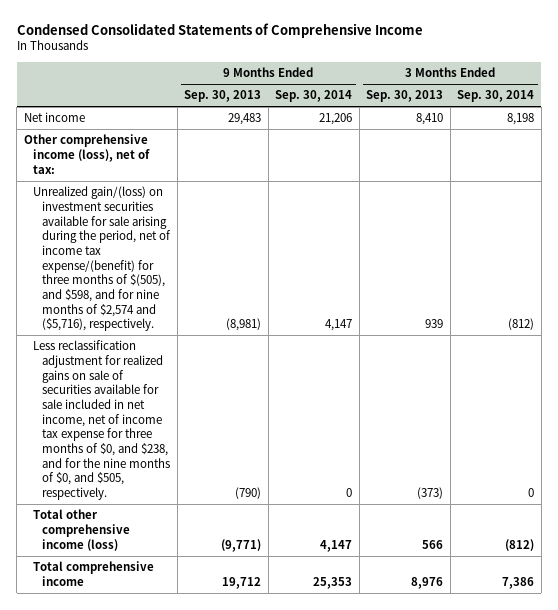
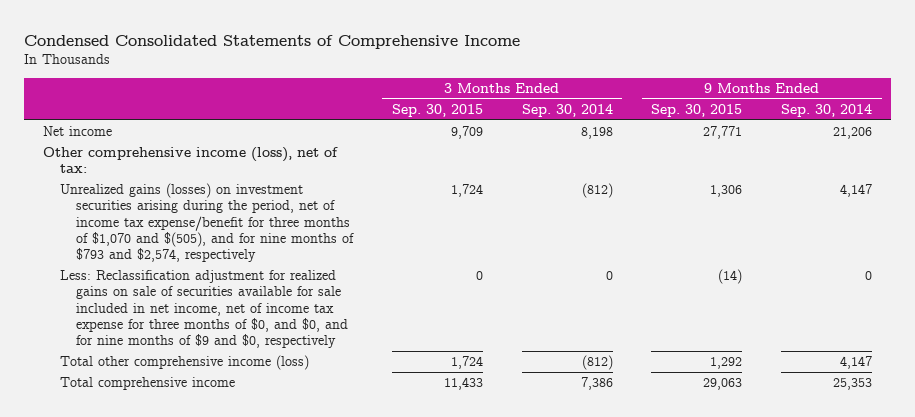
[184,90,262,103] Sep. 30, 2013 -> none
[366,90,444,103] Sep. 30, 2013 -> none
none -> [391,104,483,118] Sep. 30, 2015
none -> [651,104,743,118] Sep. 30, 2015
[33,186,172,332] Unrealized gain/(loss) on investment securities available for sale arising during the period, net of income tax expense/(benefit) for three months of $(505), and $598, and for nine months of $2,574 and ($5,716), respectively. -> [59,183,355,263] Unrealized gains (losses) on investment securities arising during the period, net of income tax expense/benefit for three months of $1,070 and $(505), and for nine months of $793 and $2,574, respectively
[33,340,171,500] Less reclassification adjustment for realized gains on sale of securities available for sale included in net income, net of income tax expense for three months of $0, and $238, and for the nine months of $0, and $505, respectively. -> [59,270,349,349] Less: Reclassification adjustment for realized gains on sale of securities available for sale included in net income, net of income tax expense for three months of $0, and $0, and for nine months of $9 and $0, respectively

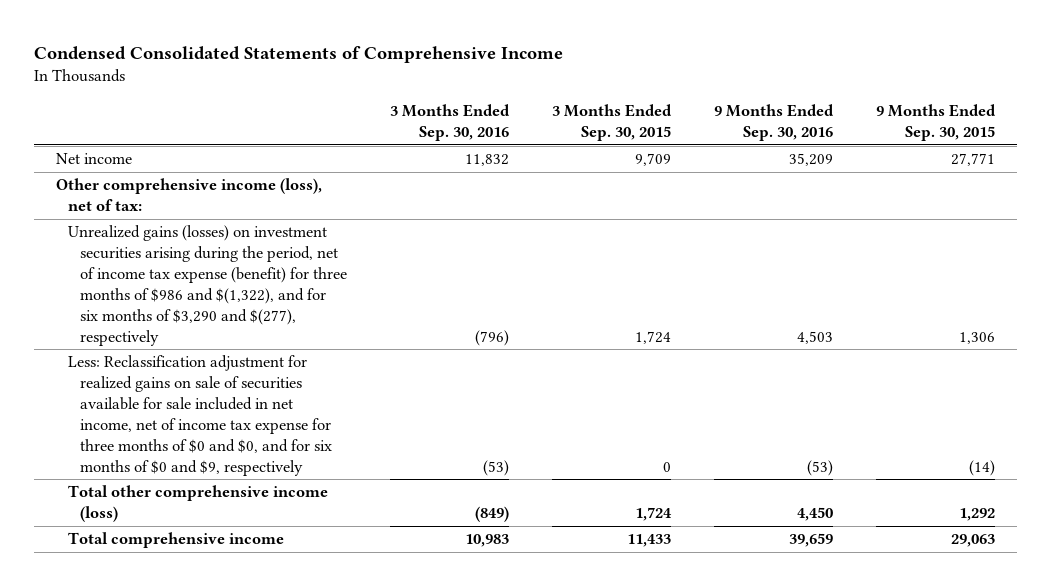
[521,104,613,118] Sep. 30, 2014 -> none
[780,104,872,118] Sep. 30, 2014 -> none
none -> [389,104,510,141] 3 Months Ended Sep. 30, 2016
none -> [714,104,835,141] 9 Months Ended Sep. 30, 2016
[59,183,355,263] Unrealized gains (losses) on investment securities arising during the period, net of income tax expense/benefit for three months of $1,070 and $(505), and for nine months of $793 and $2,574, respectively -> [67,225,347,346] Unrealized gains (losses) on investment securities arising during the period, net of income tax expense (benefit) for three months of $986 and $(1,322), and for six months of $3,290 and $(277), respectively
[59,270,349,349] Less: Reclassification adjustment for realized gains on sale of securities available for sale included in net income, net of income tax expense for three months of $0, and $0, and for nine months of $9 and $0, respectively -> [67,355,332,476] Less: Reclassification adjustment for realized gains on sale of securities available for sale included in net income, net of income tax expense for three months of $0 and $0, and for six months of $0 and $9, respectively

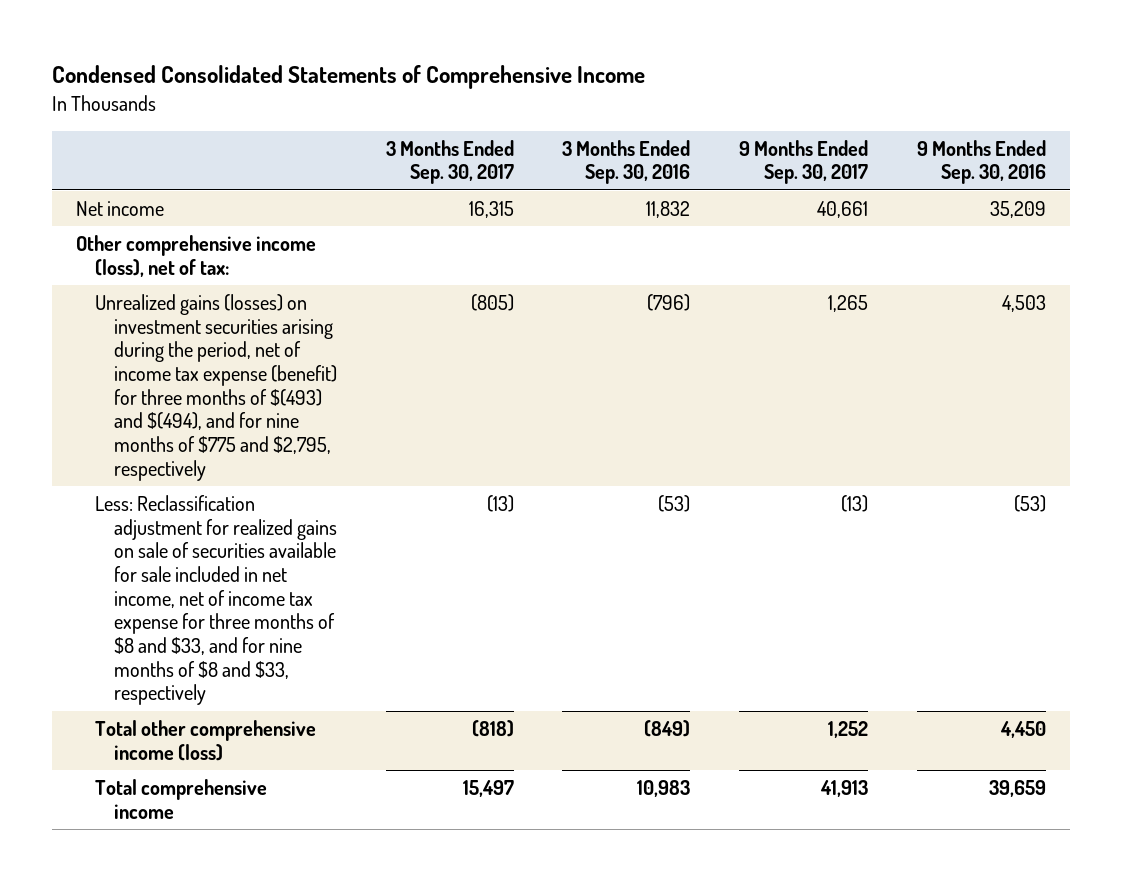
[552,104,673,141] 3 Months Ended Sep. 30, 2015 -> none
[876,104,997,141] 9 Months Ended Sep. 30, 2015 -> none
none -> [385,139,514,185] 3 Months Ended Sep. 30, 2017
none -> [739,139,869,185] 9 Months Ended Sep. 30, 2017
[67,225,347,346] Unrealized gains (losses) on investment securities arising during the period, net of income tax expense (benefit) for three months of $986 and $(1,322), and for six months of $3,290 and $(277), respectively -> [95,293,338,481] Unrealized gains (losses) on investment securities arising during the period, net of income tax expense (benefit) for three months of $(493) and $(494), and for nine months of $775 and $2,795, respectively
[67,355,332,476] Less: Reclassification adjustment for realized gains on sale of securities available for sale included in net income, net of income tax expense for three months of $0 and $0, and for six months of $0 and $9, respectively -> [95,494,338,706] Less: Reclassification adjustment for realized gains on sale of securities available for sale included in net income, net of income tax expense for three months of $8 and $33, and for nine months of $8 and $33, respectively

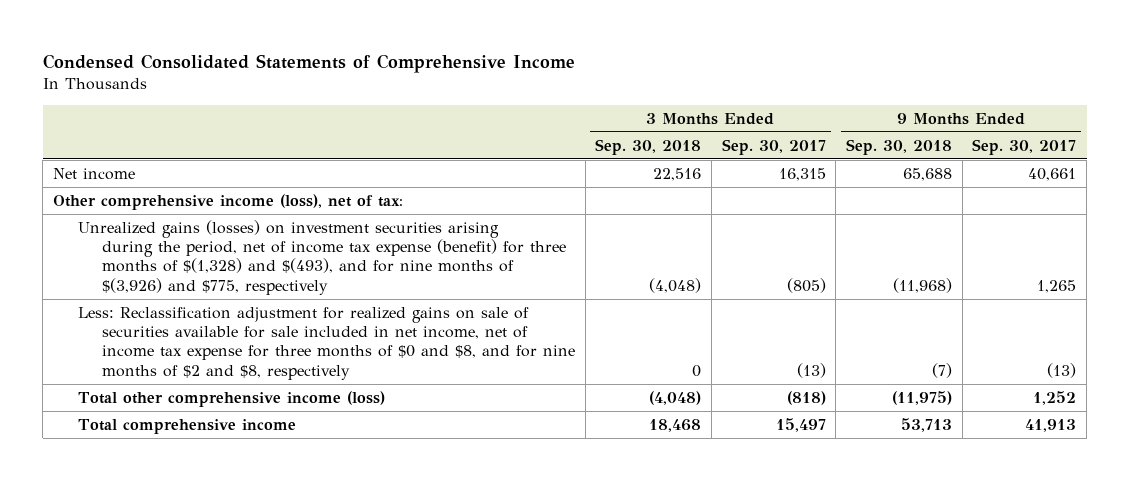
[562,139,691,185] 3 Months Ended Sep. 30, 2016 -> none
[916,139,1046,185] 9 Months Ended Sep. 30, 2016 -> none
none -> [595,138,702,155] Sep. 30, 2018
none -> [845,138,952,155] Sep. 30, 2018
[95,293,338,481] Unrealized gains (losses) on investment securities arising during the period, net of income tax expense (benefit) for three months of $(493) and $(494), and for nine months of $775 and $2,795, respectively -> [77,219,566,295] Unrealized gains (losses) on investment securities arising during the period, net of income tax expense (benefit) for three months of $(1,328) and $(493), and for nine months of $(3,926) and $775, respectively
[95,494,338,706] Less: Reclassification adjustment for realized gains on sale of securities available for sale included in net income, net of income tax expense for three months of $8 and $33, and for nine months of $8 and $33, respectively -> [77,306,575,380] Less: Reclassification adjustment for realized gains on sale of securities available for sale included in net income, net of income tax expense for three months of $0 and $8, and for nine months of $2 and $8, respectively

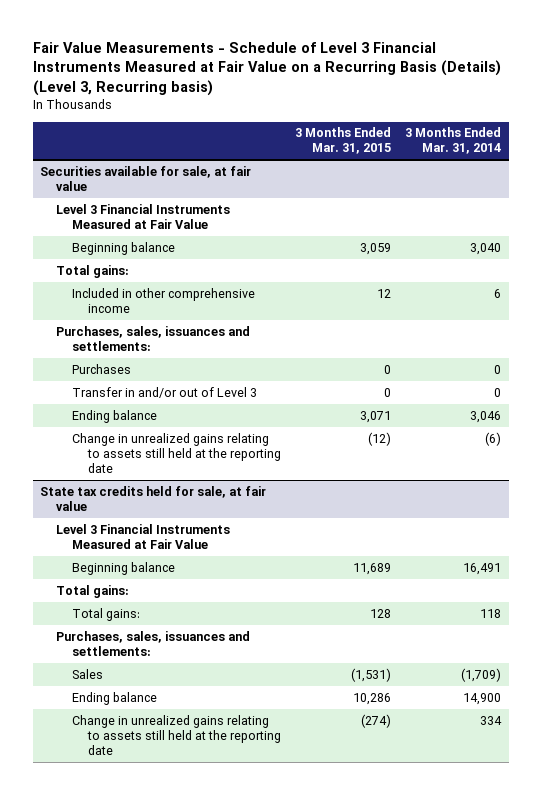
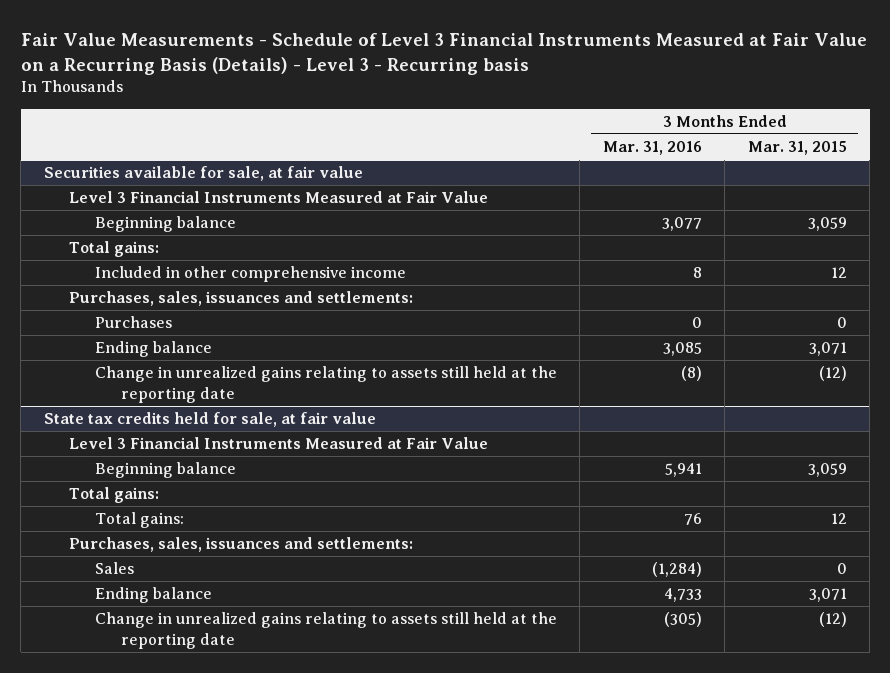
[33,41,502,96] Fair Value Measurements - Schedule of Level 3 Financial Instruments Measured at Fair Value on a Recurring Basis (Details) (Level 3, Recurring basis) -> [20,32,867,75] Fair Value Measurements - Schedule of Level 3 Financial Instruments Measured at Fair Value on a Recurring Basis (Details) - Level 3 - Recurring basis
[405,127,502,155] 3 Months Ended Mar. 31, 2014 -> none
none -> [602,141,702,156] Mar. 31, 2016
[71,386,257,398] Transfer in and/or out of Level 3 -> none
[353,562,392,575] 11,689 -> [807,463,847,478] 3,059
[370,608,392,618] 128 -> [830,513,847,525] 12
[351,667,392,682] (1,531) -> [836,563,847,575] 0
[353,692,392,705] 10,286 -> [808,588,847,603] 3,071
[361,713,392,728] (274) -> [818,612,847,628] (12)

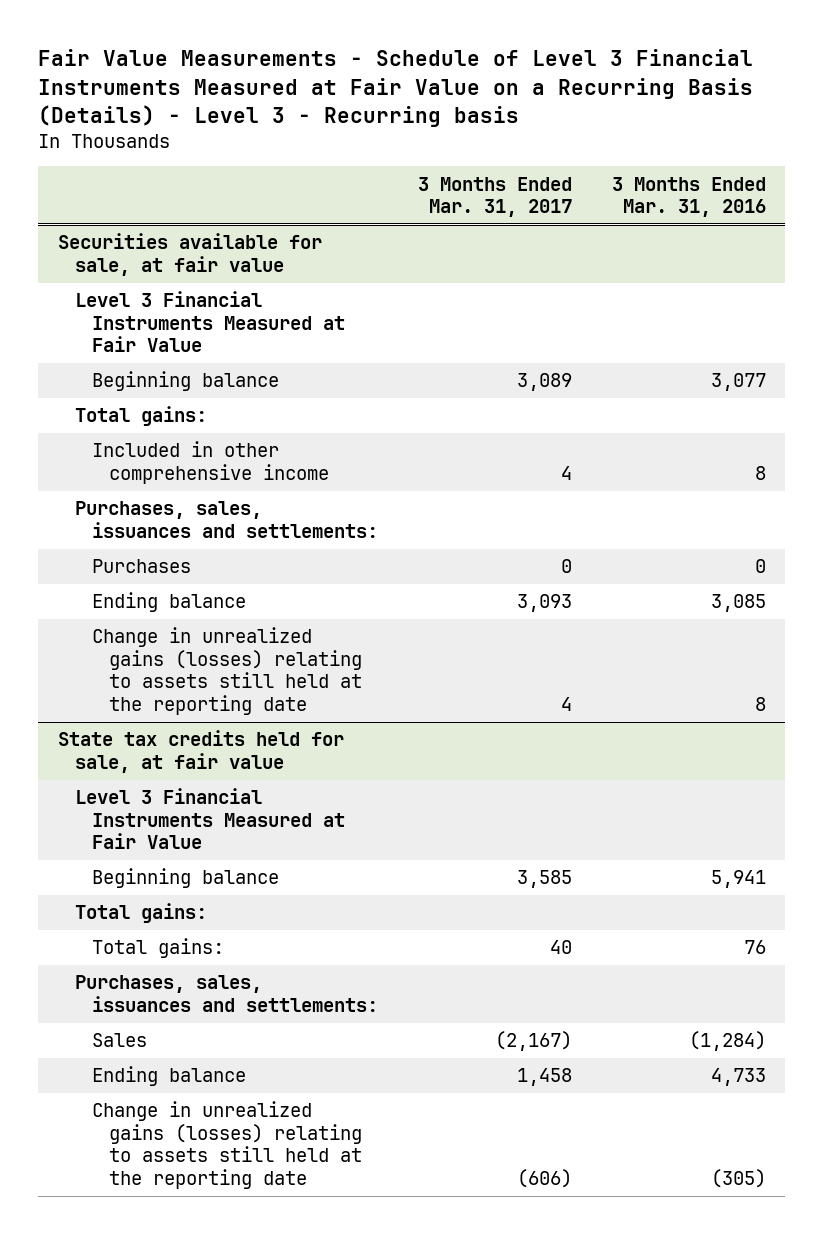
[747,141,847,156] Mar. 31, 2015 -> none
none -> [417,176,572,217] 3 Months Ended Mar. 31, 2017
[94,366,557,403] Change in unrealized gains relating to assets still held at the reporting date -> [92,627,363,715] Change in unrealized gains (losses) relating to assets still held at the reporting date
[680,366,702,382] (8) -> [754,696,766,711] 8
[94,612,557,649] Change in unrealized gains relating to assets still held at the reporting date -> [92,1101,363,1189] Change in unrealized gains (losses) relating to assets still held at the reporting date

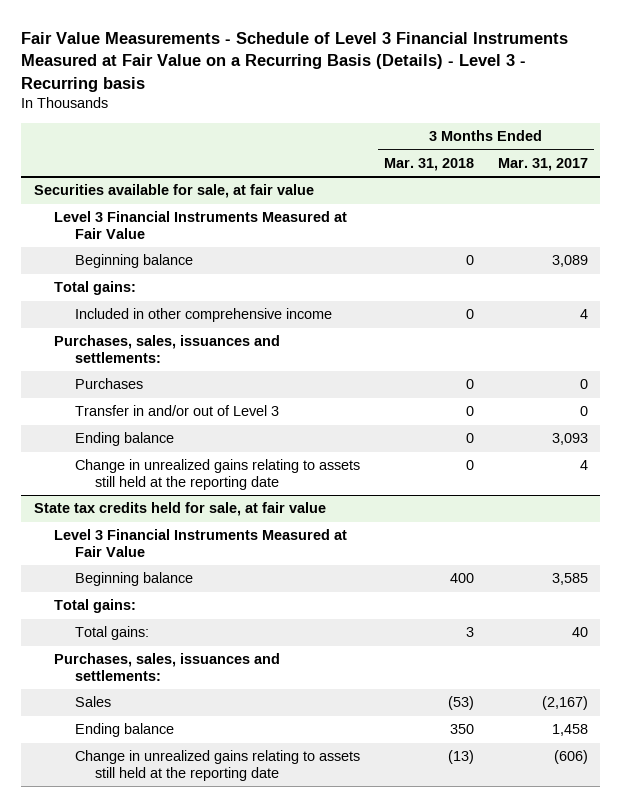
[611,176,766,217] 3 Months Ended Mar. 31, 2016 -> none
none -> [383,157,474,171] Mar. 31, 2018
none -> [74,405,279,417] Transfer in and/or out of Level 3
[92,627,363,715] Change in unrealized gains (losses) relating to assets still held at the reporting date -> [74,459,360,490] Change in unrealized gains relating to assets still held at the reporting date
[92,1101,363,1189] Change in unrealized gains (losses) relating to assets still held at the reporting date -> [74,750,360,781] Change in unrealized gains relating to assets still held at the reporting date

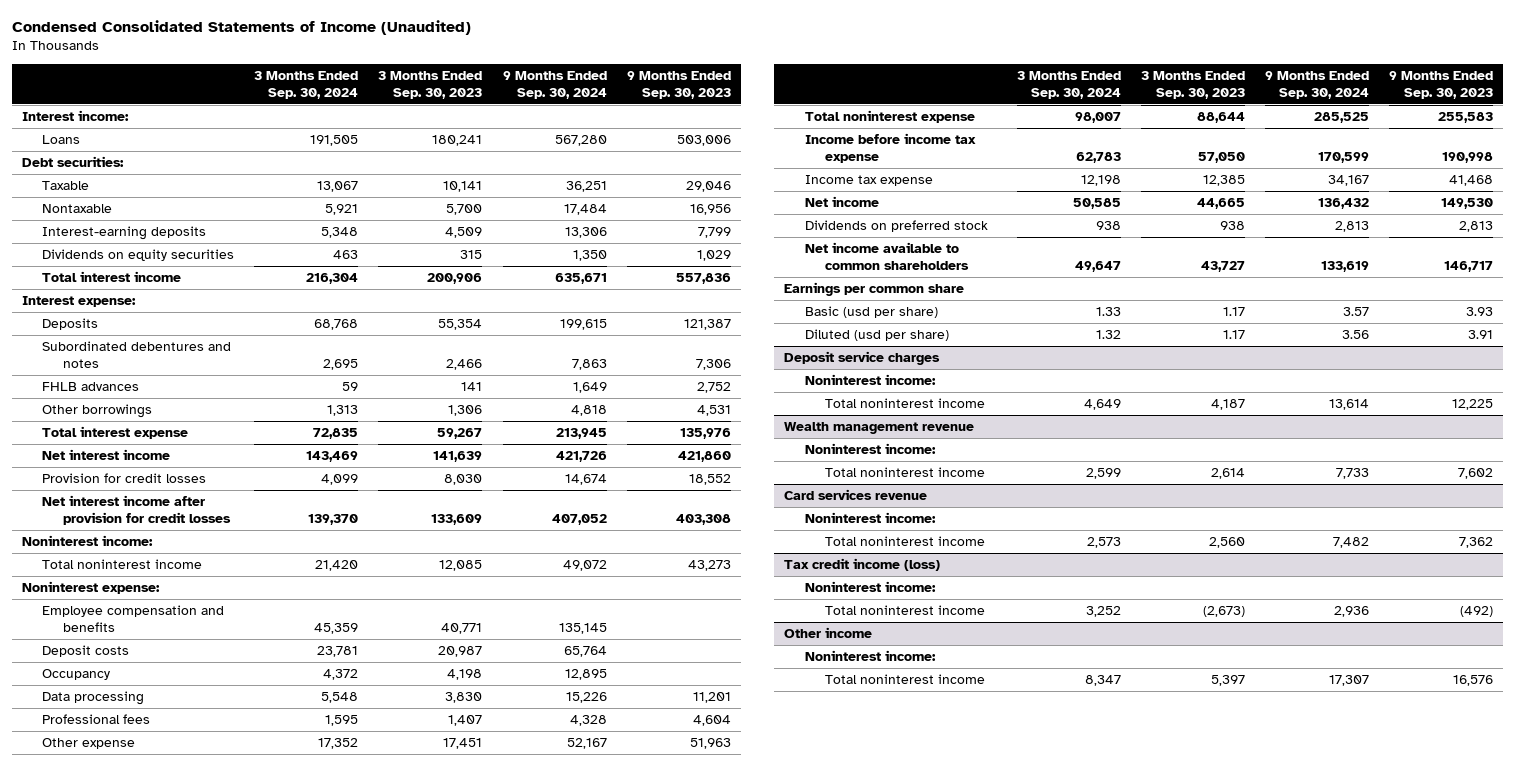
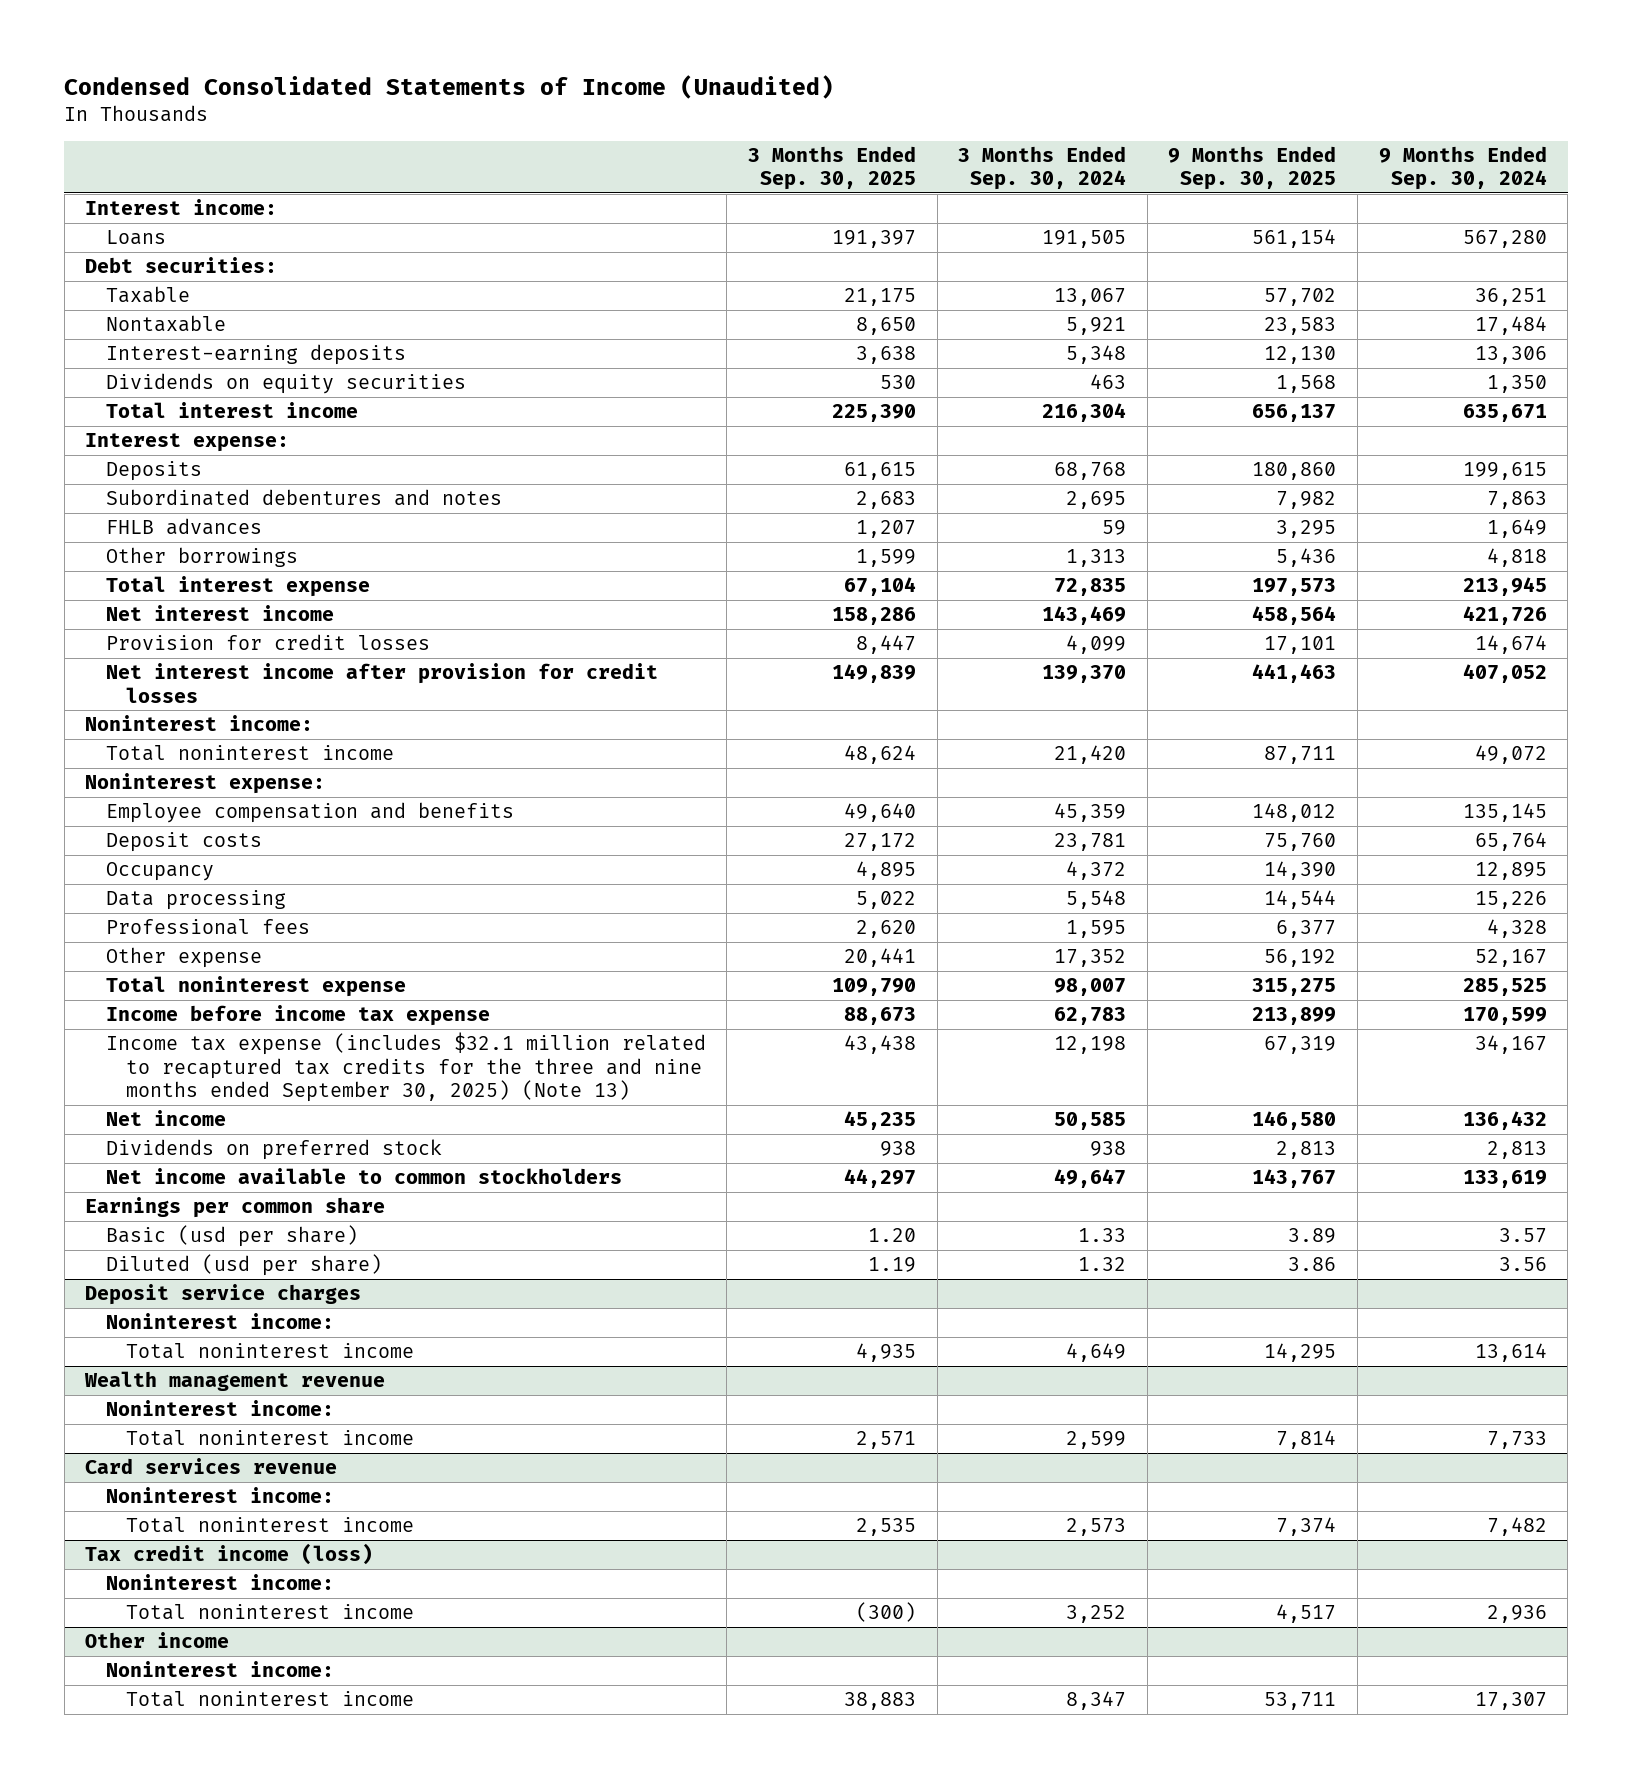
[378,70,483,99] 3 Months Ended Sep. 30, 2023 -> none
[626,70,731,99] 9 Months Ended Sep. 30, 2023 -> none
none -> [747,145,916,191] 3 Months Ended Sep. 30, 2025
none -> [1168,145,1337,191] 9 Months Ended Sep. 30, 2025
[804,175,933,187] Income tax expense -> [105,1032,706,1103] Income tax expense (includes $32.1 million related to recaptured tax credits for the three and nine months ended September 30, 2025) (Note 13)
[804,242,970,270] Net income available to common shareholders -> [105,1168,622,1185] Net income available to common stockholders

